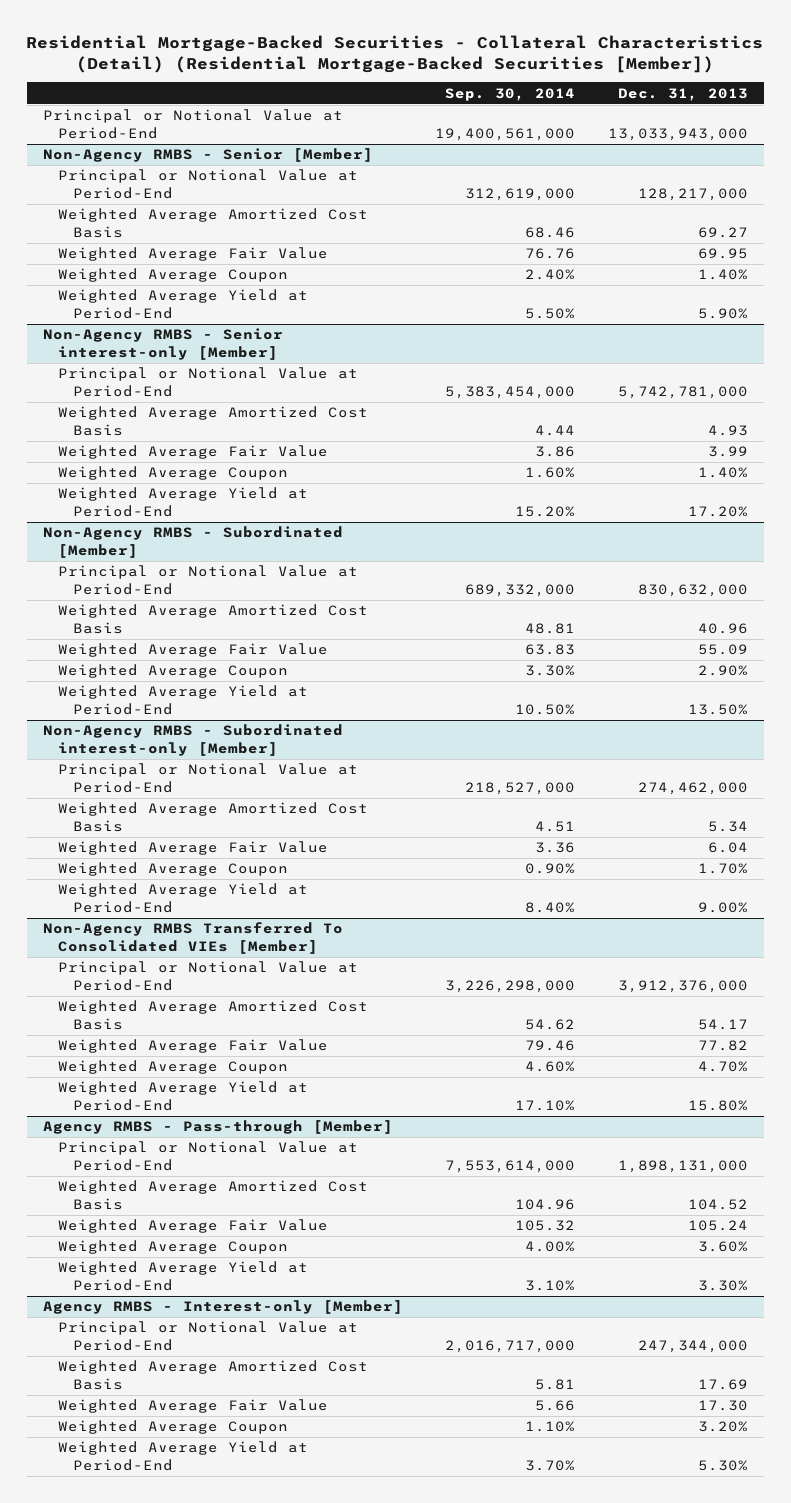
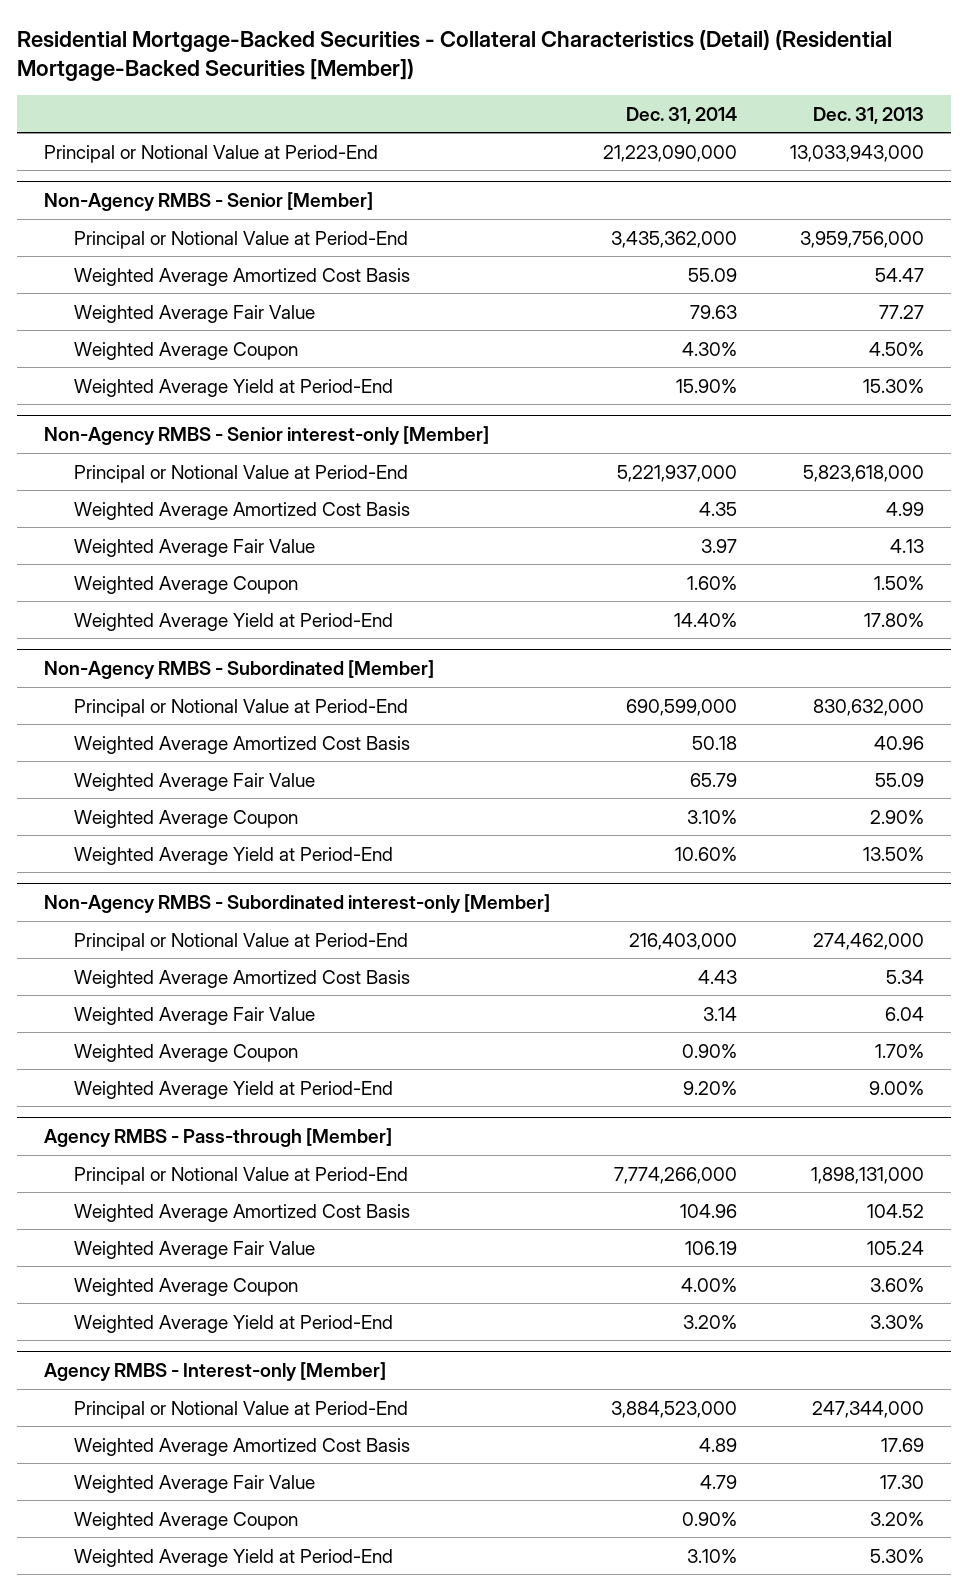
[445,87,576,101] Sep. 30, 2014 -> none
none -> [626,106,738,124] Dec. 31, 2014
[637,187,748,201] 128,217,000 -> [800,230,925,248] 3,959,756,000
[697,226,748,238] 69.27 -> [875,267,925,282] 54.47
[697,248,748,260] 69.95 -> [879,304,925,319] 77.27
[697,269,748,281] 1.40% -> [869,341,925,356] 4.50%
[697,307,748,319] 5.90% -> [863,378,925,393] 15.30%
[617,385,748,399] 5,742,781,000 -> [803,464,925,482] 5,823,618,000
[707,424,748,436] 4.93 -> [886,501,925,516] 4.99
[707,446,748,458] 3.99 -> [890,538,925,553] 4.13
[697,467,748,479] 1.40% -> [874,575,925,590] 1.50%
[687,505,748,517] 17.20% -> [864,612,925,627] 17.80%
[42,922,343,954] Non-Agency RMBS Transferred To Consolidated VIEs [Member] -> none
[57,961,358,991] Principal or Notional Value at Period-End -> none
[57,1000,368,1030] Weighted Average Amortized Cost Basis -> none
[57,1039,328,1054] Weighted Average Fair Value -> none
[57,1060,288,1075] Weighted Average Coupon -> none
[57,1081,308,1111] Weighted Average Yield at Period-End -> none

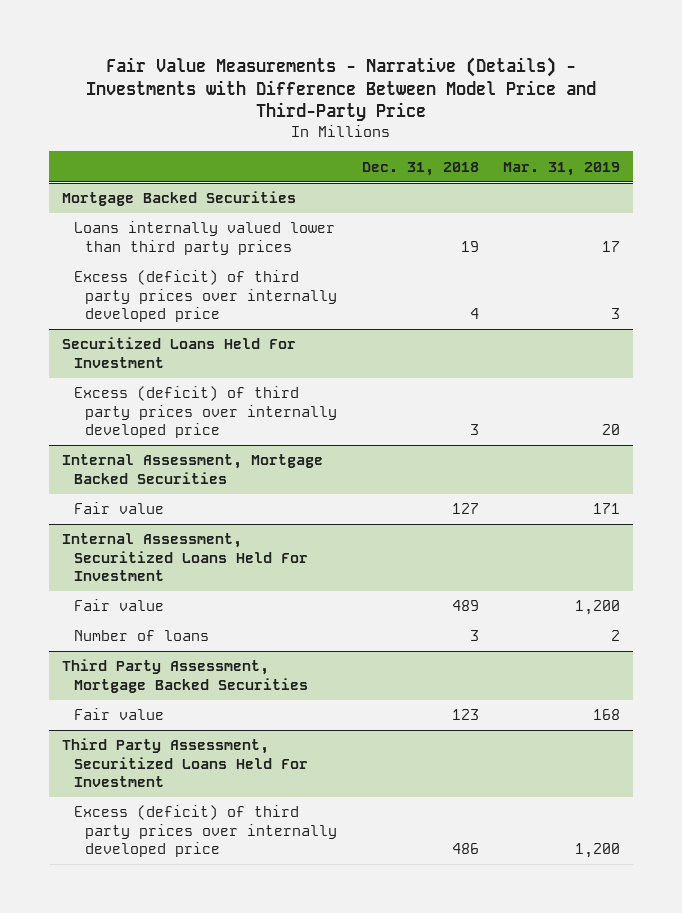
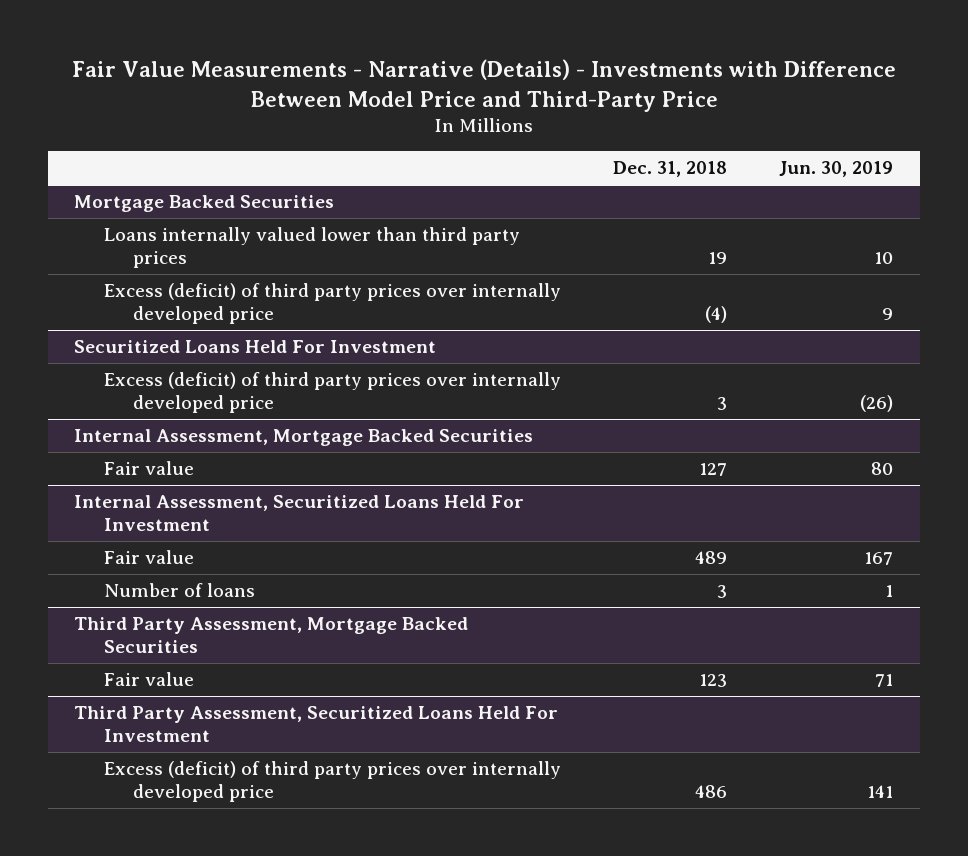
[503,161,621,176] Mar. 31, 2019 -> none
none -> [779,161,894,178] Jun. 30, 2019
[469,308,479,320] 4 -> [705,306,728,324] (4)

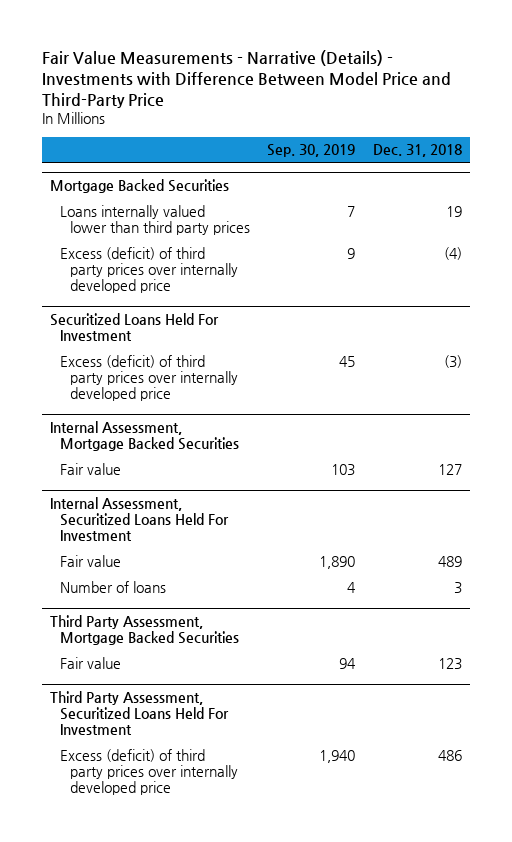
[779,161,894,178] Jun. 30, 2019 -> none
none -> [267,144,356,158] Sep. 30, 2019
[717,397,728,411] 3 -> [443,354,462,368] (3)

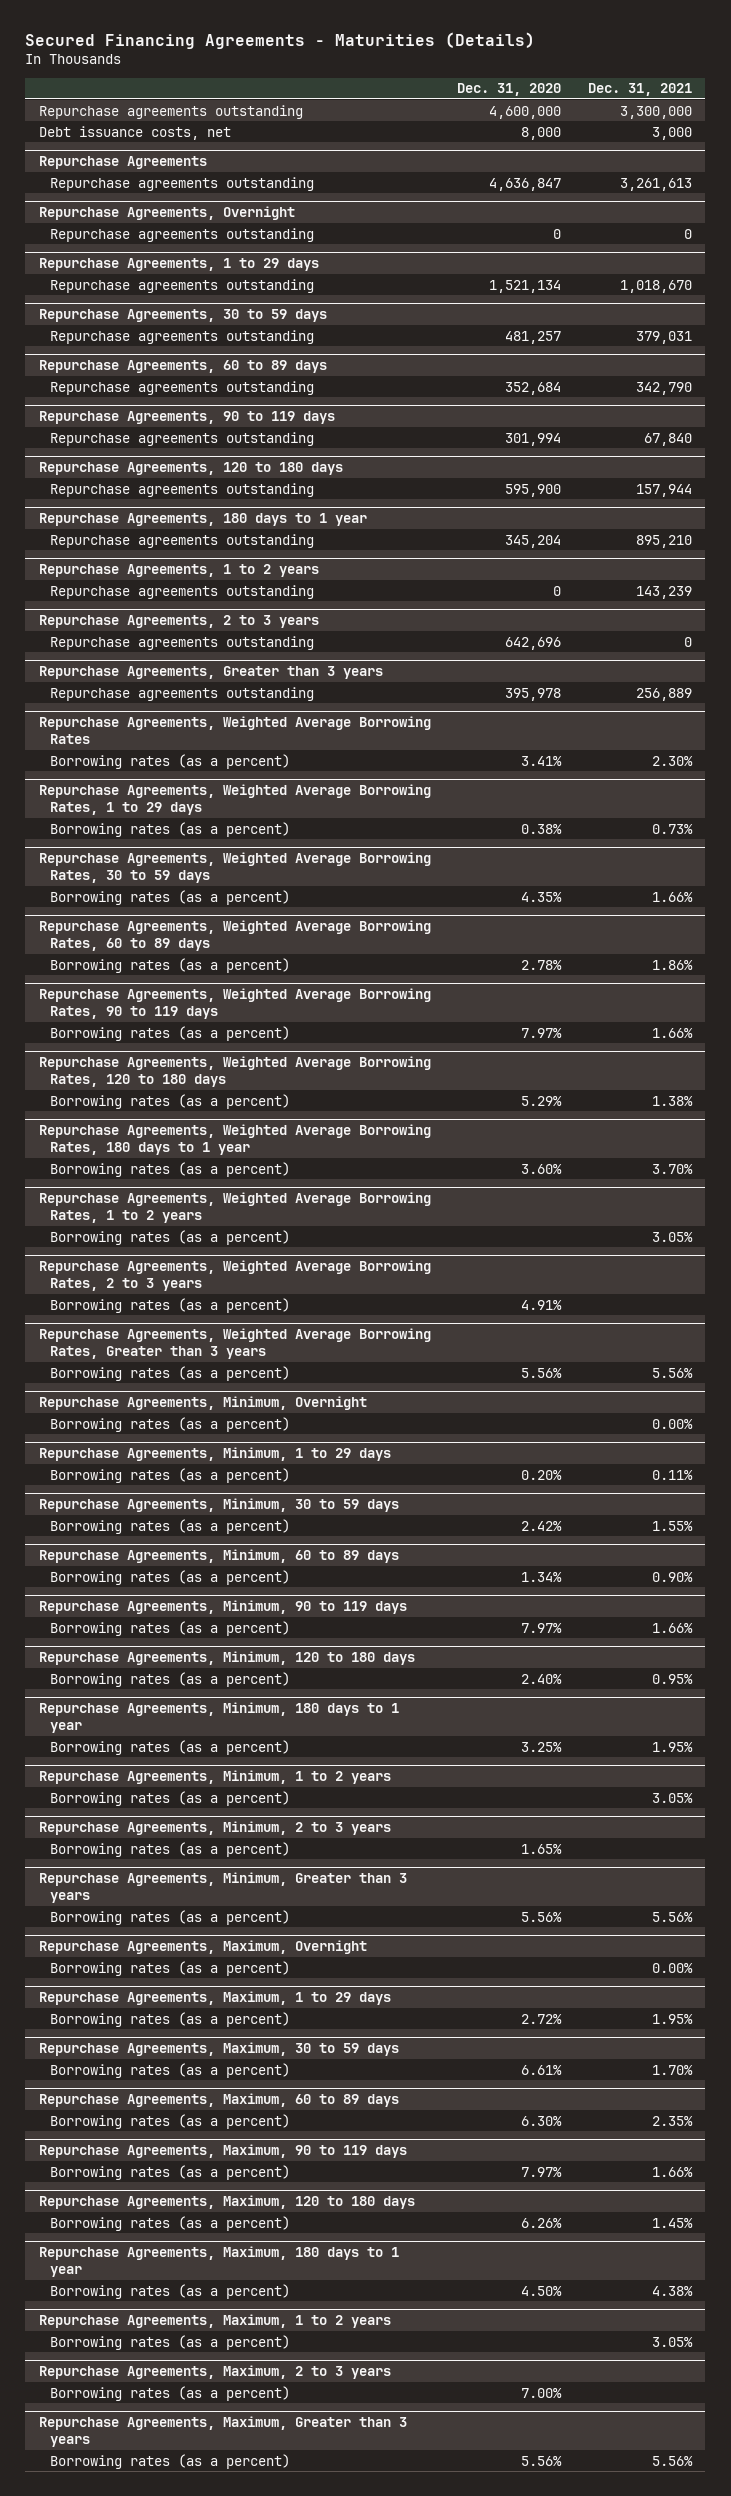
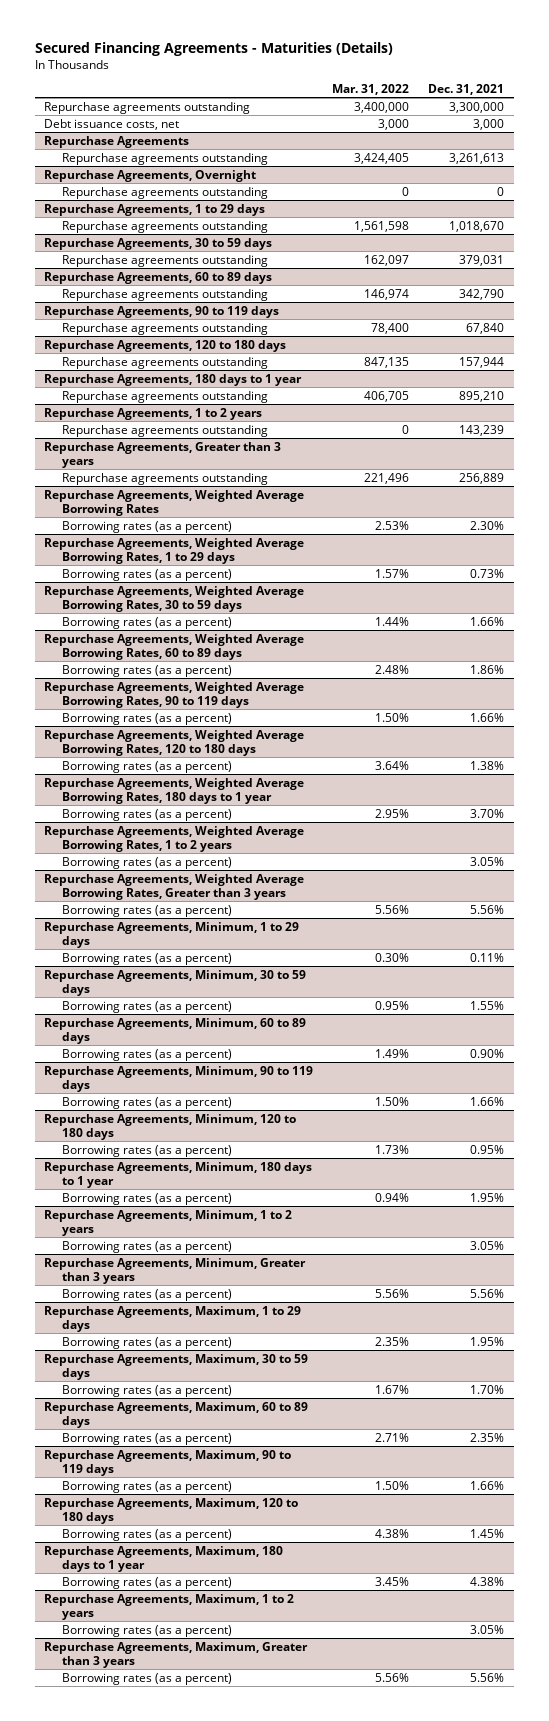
[457,83,562,97] Dec. 31, 2020 -> none
none -> [332,84,410,96] Mar. 31, 2022
[38,614,319,628] Repurchase Agreements, 2 to 3 years -> none
[49,635,314,650] Repurchase agreements outstanding -> none
[38,1259,431,1291] Repurchase Agreements, Weighted Average Borrowing Rates, 2 to 3 years -> none
[49,1297,290,1313] Borrowing rates (as a percent) -> none
[38,1395,367,1410] Repurchase Agreements, Minimum, Overnight -> none
[49,1416,290,1432] Borrowing rates (as a percent) -> none
[38,1820,391,1835] Repurchase Agreements, Minimum, 2 to 3 years -> none
[49,1841,290,1857] Borrowing rates (as a percent) -> none
[38,1939,367,1954] Repurchase Agreements, Maximum, Overnight -> none
[49,1960,290,1976] Borrowing rates (as a percent) -> none
[38,2364,391,2379] Repurchase Agreements, Maximum, 2 to 3 years -> none
[49,2385,290,2401] Borrowing rates (as a percent) -> none

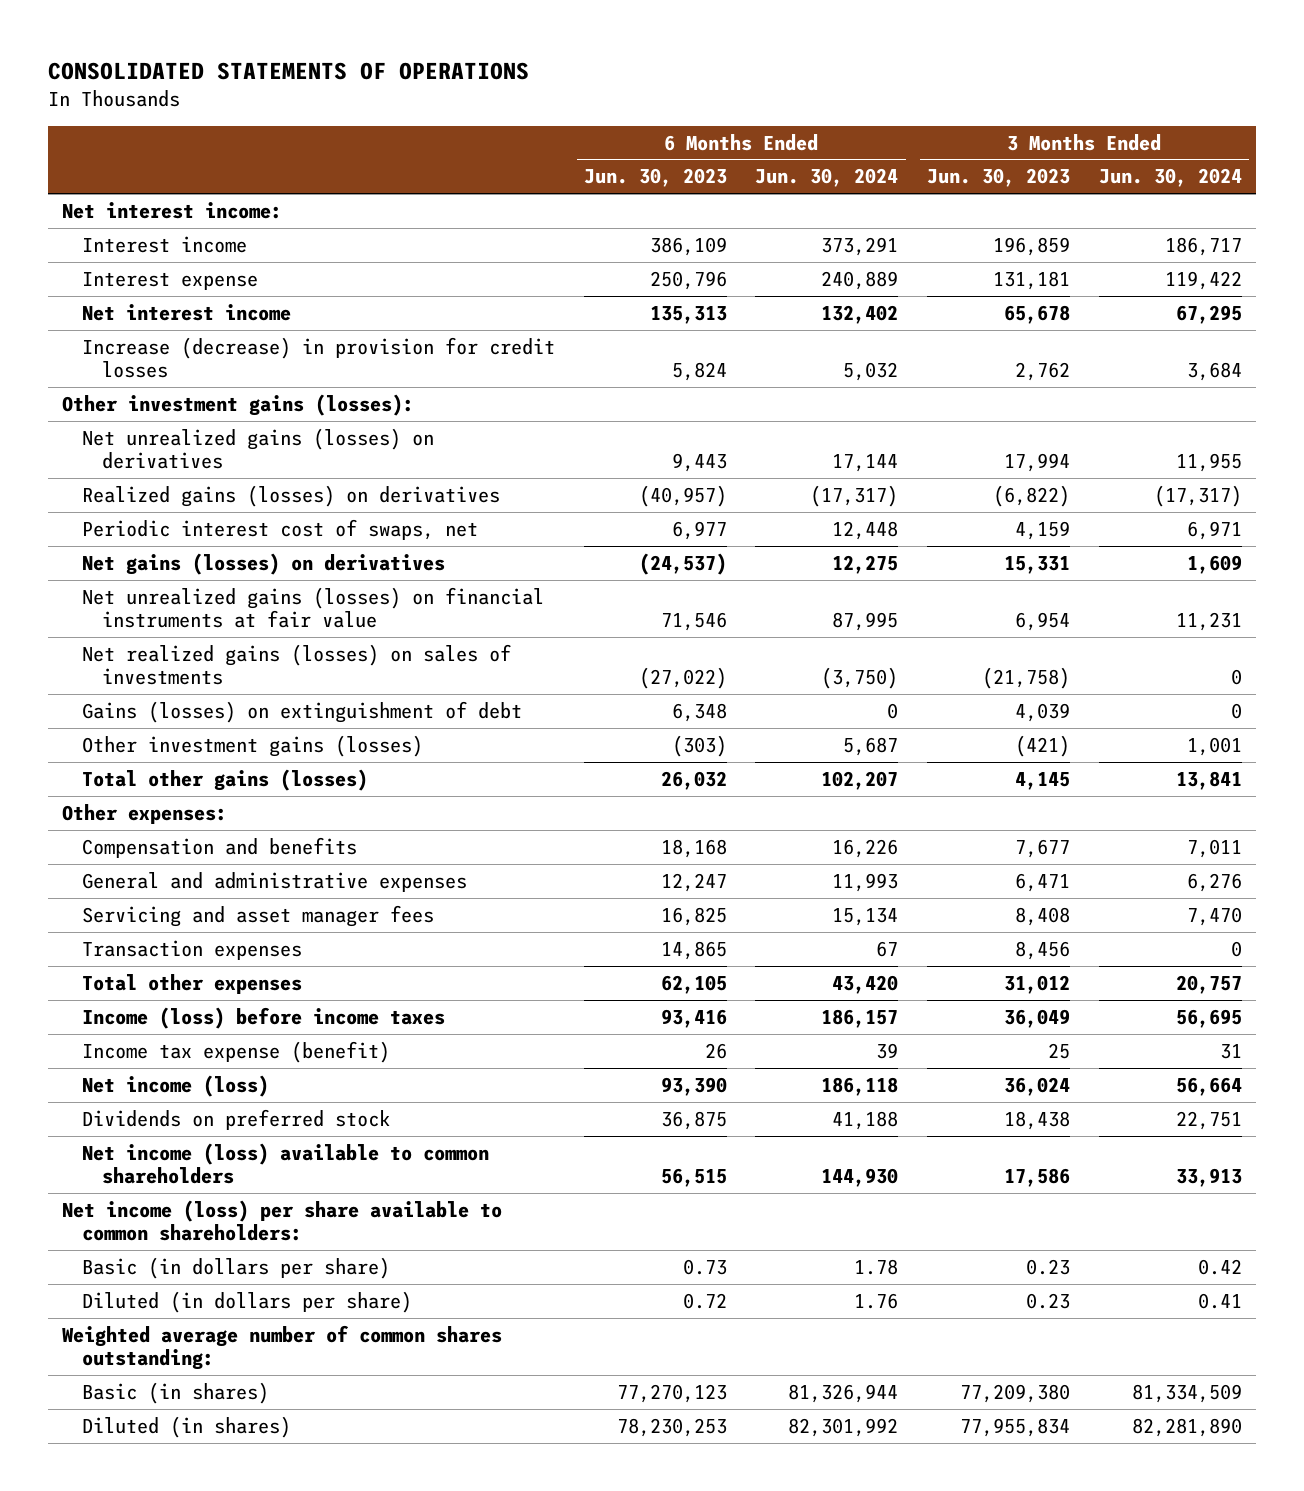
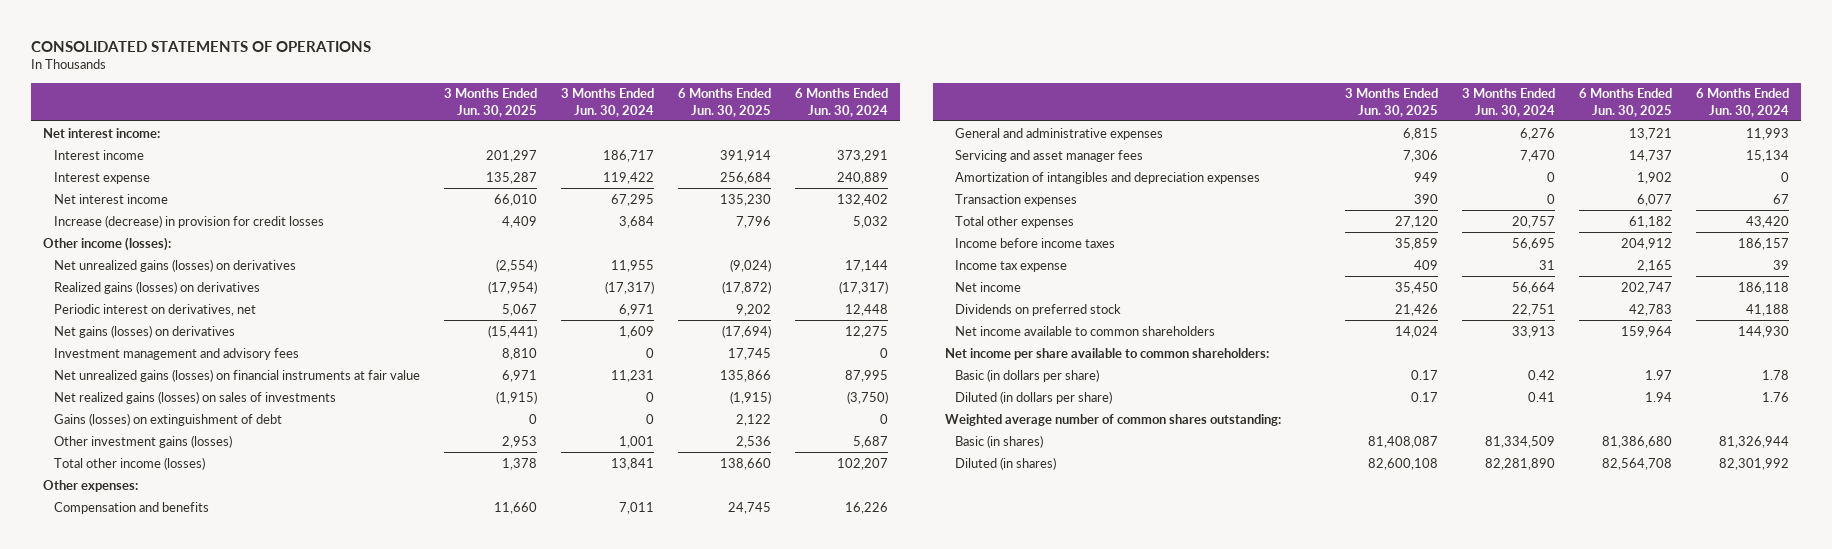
[583,168,727,188] Jun. 30, 2023 -> none
[927,168,1071,188] Jun. 30, 2023 -> none
none -> [443,88,537,117] 3 Months Ended Jun. 30, 2025
none -> [677,88,771,117] 6 Months Ended Jun. 30, 2025
[62,393,415,416] Other investment gains (losses): -> [43,236,172,251] Other income (losses):
[82,518,479,540] Periodic interest cost of swaps, net -> [53,303,256,316] Periodic interest on derivatives, net
none -> [53,347,299,360] Investment management and advisory fees
[82,768,369,791] Total other gains (losses) -> [53,456,205,470] Total other income (losses)
none -> [955,171,1261,184] Amortization of intangibles and depreciation expenses
[82,1006,446,1029] Income (loss) before income taxes -> [955,237,1116,248] Income before income taxes
[82,1040,391,1063] Income tax expense (benefit) -> [955,259,1068,272] Income tax expense
[82,1074,270,1097] Net income (loss) -> [955,281,1022,292] Net income
[82,1142,490,1184] Net income (loss) available to common shareholders -> [955,325,1216,336] Net income available to common shareholders
[62,1199,503,1241] Net income (loss) per share available to common shareholders: -> [944,347,1269,360] Net income per share available to common shareholders:

